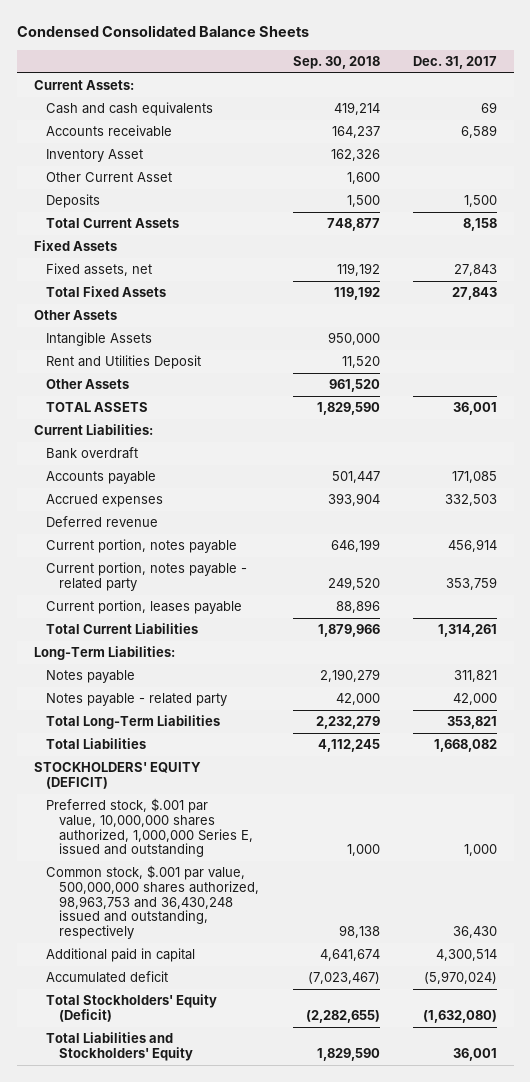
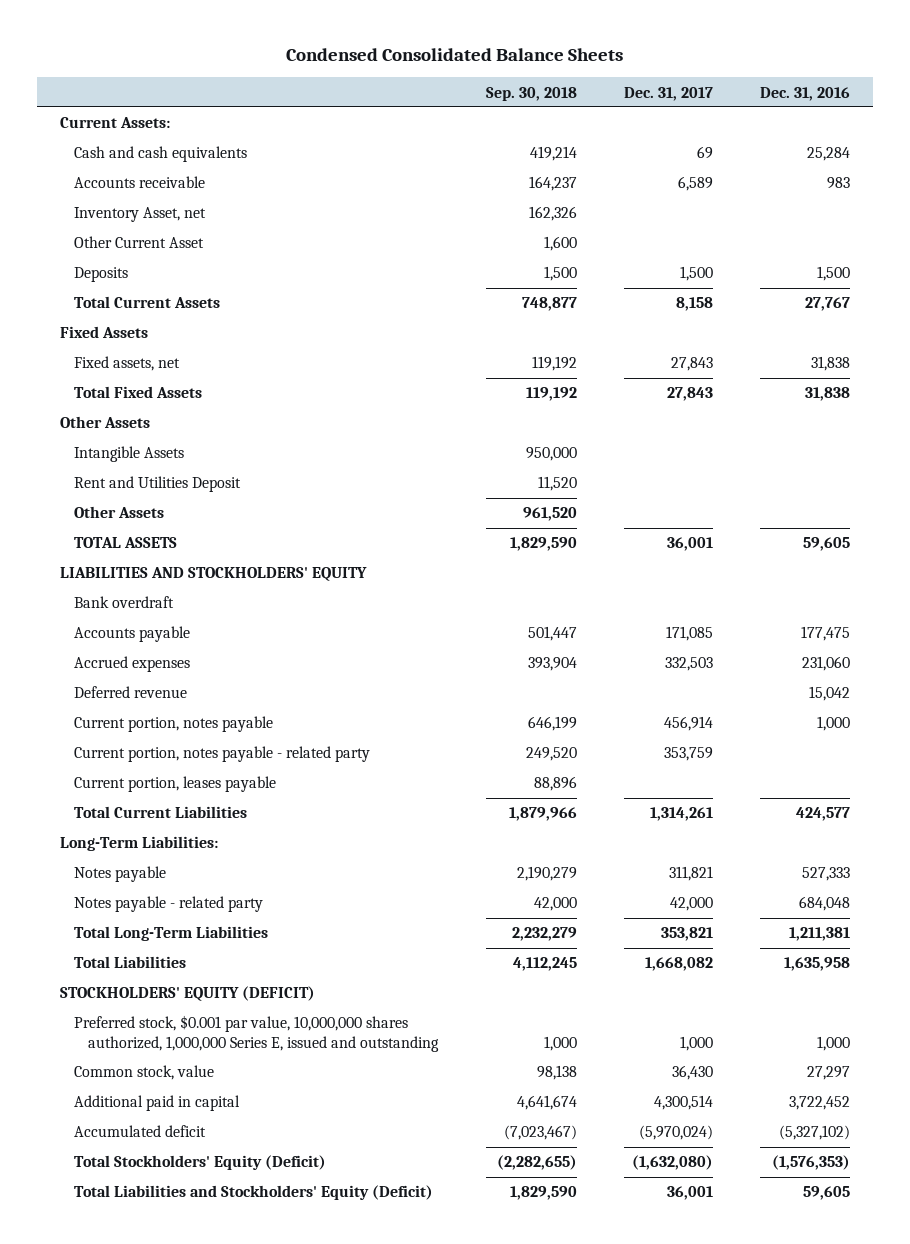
none -> [759,86,850,101] Dec. 31, 2016
[46,149,144,163] Inventory Asset -> [74,207,207,223] Inventory Asset, net
[33,424,153,436] Current Liabilities: -> none
none -> [60,567,368,582] LIABILITIES AND STOCKHOLDERS' EQUITY
[46,798,254,858] Preferred stock, $.001 par value, 10,000,000 shares authorized, 1,000,000 Series E, issued and outstanding -> [74,1015,440,1052] Preferred stock, $0.001 par value, 10,000,000 shares authorized, 1,000,000 Series E, issued and outstanding
[46,865,260,940] Common stock, $.001 par value, 500,000,000 shares authorized, 98,963,753 and 36,430,248 issued and outstanding, respectively -> [74,1065,215,1081] Common stock, value
[46,1032,194,1062] Total Liabilities and Stockholders' Equity -> [74,1185,434,1201] Total Liabilities and Stockholders' Equity (Deficit)

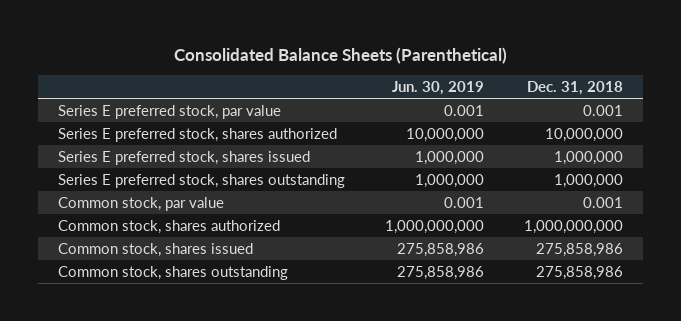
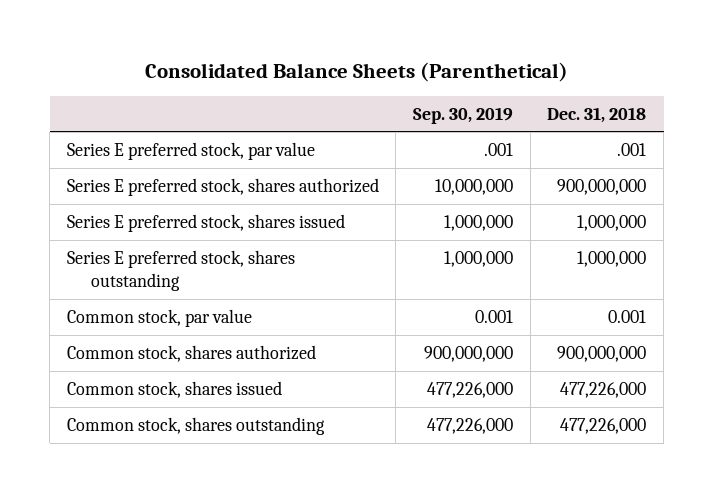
[392,80,485,95] Jun. 30, 2019 -> none
none -> [413,106,514,124] Sep. 30, 2019
[582,104,623,116] 0.001 -> [617,142,647,156] .001
[544,127,623,142] 10,000,000 -> [557,178,647,195] 900,000,000
[523,219,623,234] 1,000,000,000 -> [557,345,647,362] 900,000,000
[535,242,623,257] 275,858,986 -> [560,381,647,398] 477,226,000
[535,265,623,280] 275,858,986 -> [560,417,647,434] 477,226,000

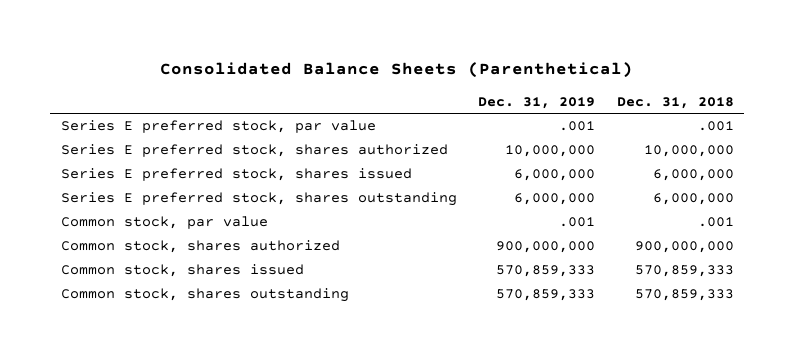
[413,106,514,124] Sep. 30, 2019 -> none
none -> [478,96,596,109] Dec. 31, 2019
[557,178,647,195] 900,000,000 -> [643,145,734,158] 10,000,000
[577,214,647,231] 1,000,000 -> [652,169,734,182] 6,000,000
[577,250,647,267] 1,000,000 -> [652,193,734,206] 6,000,000
[608,309,647,323] 0.001 -> [697,217,734,228] .001
[560,381,647,398] 477,226,000 -> [634,265,734,278] 570,859,333
[560,417,647,434] 477,226,000 -> [634,289,734,302] 570,859,333

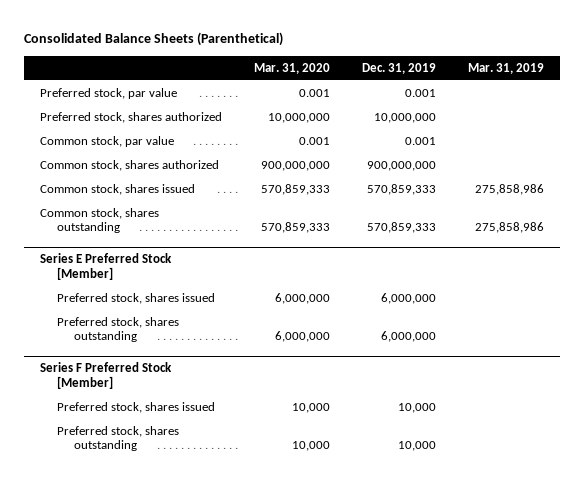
[616,96,734,109] Dec. 31, 2018 -> none
none -> [254,62,331,74] Mar. 31, 2020
none -> [468,62,545,74] Mar. 31, 2019
[61,168,413,182] Series E preferred stock, shares issued -> none
[61,192,458,207] Series E preferred stock, shares outstanding -> none
[61,120,377,134] Series E preferred stock, par value -> [40,88,178,100] Preferred stock, par value
[559,121,596,132] .001 -> [405,89,437,98] 0.001
[61,144,449,158] Series E preferred stock, shares authorized -> [40,112,223,124] Preferred stock, shares authorized
[559,217,596,228] .001 -> [405,137,437,146] 0.001
none -> [40,253,173,280] Series E Preferred Stock [Member]
none -> [57,293,216,305] Preferred stock, shares issued
none -> [57,317,180,343] Preferred stock, shares outstanding
none -> [40,362,173,389] Series F Preferred Stock [Member]
none -> [57,402,216,414] Preferred stock, shares issued
none -> [57,426,180,452] Preferred stock, shares outstanding

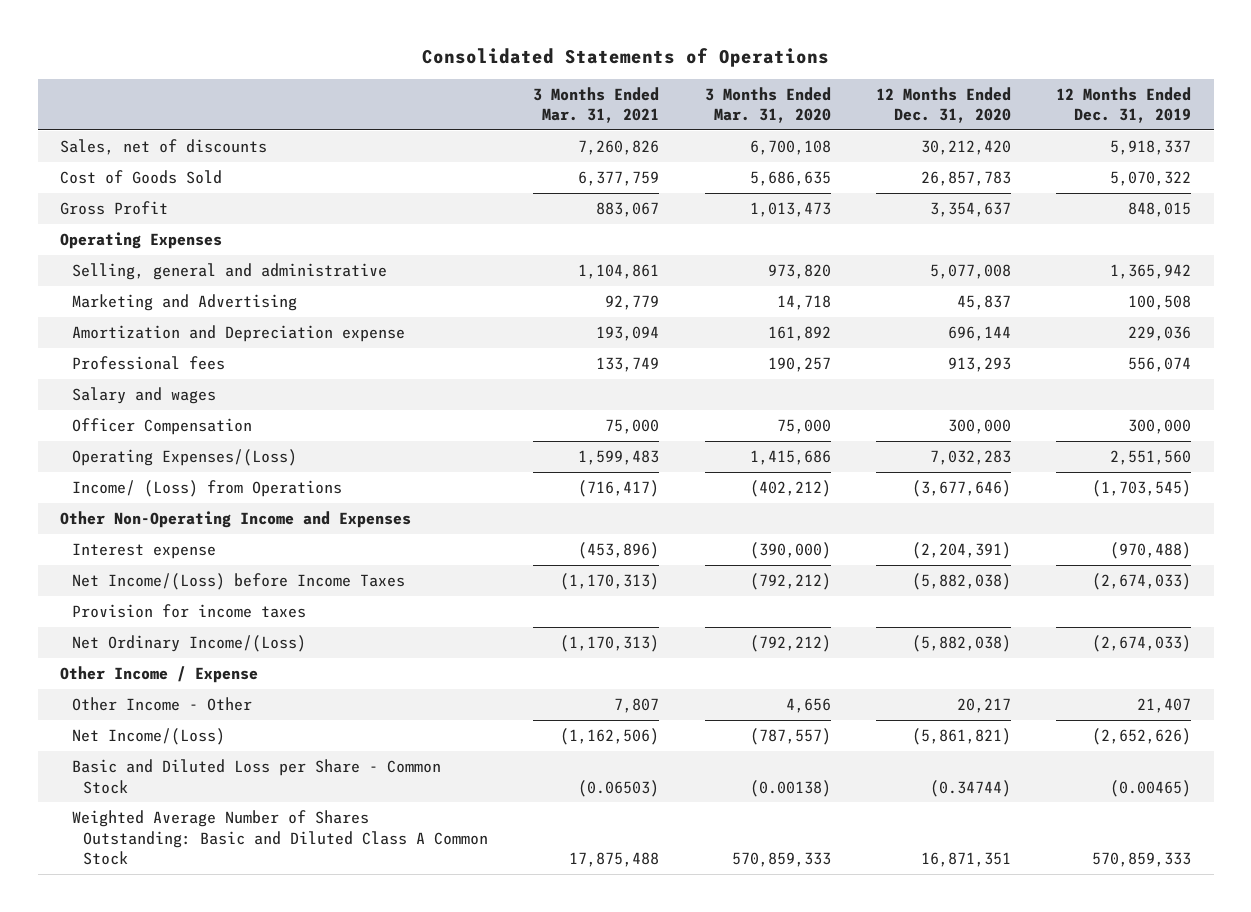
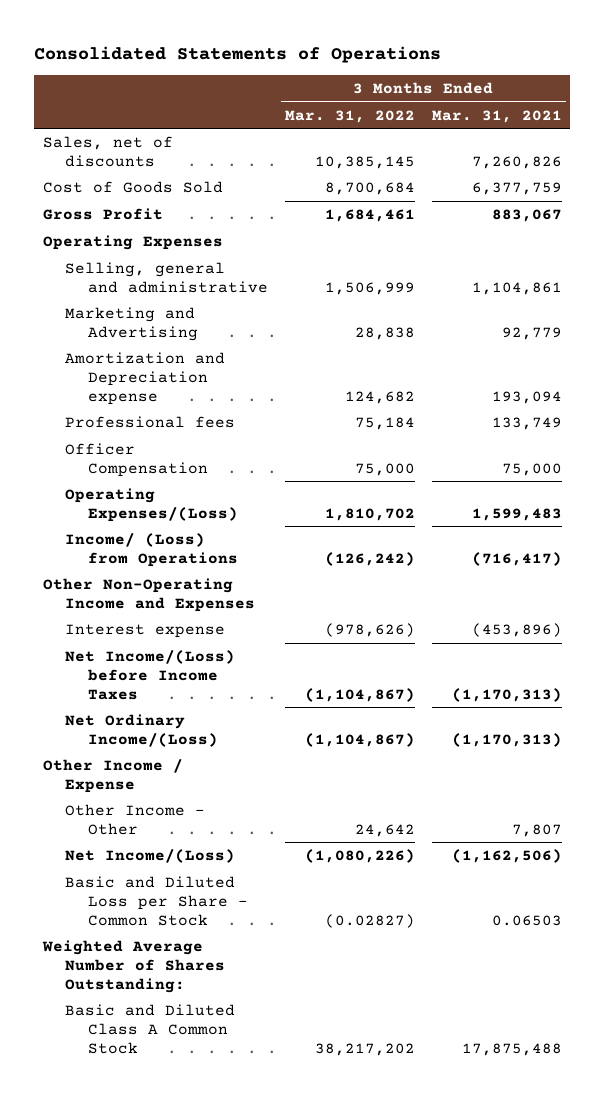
[704,86,831,124] 3 Months Ended Mar. 31, 2020 -> none
[875,86,1011,124] 12 Months Ended Dec. 31, 2020 -> none
[1055,86,1191,124] 12 Months Ended Dec. 31, 2019 -> none
none -> [284,109,415,123] Mar. 31, 2022
[71,386,216,404] Salary and wages -> none
[71,603,306,618] Provision for income taxes -> none
[578,779,660,797] (0.06503) -> [491,914,562,926] 0.06503
none -> [41,939,226,993] Weighted Average Number of Shares Outstanding:
[71,809,489,866] Weighted Average Number of Shares Outstanding: Basic and Diluted Class A Common Stock -> [65,1003,236,1054] Basic and Diluted Class A Common Stock

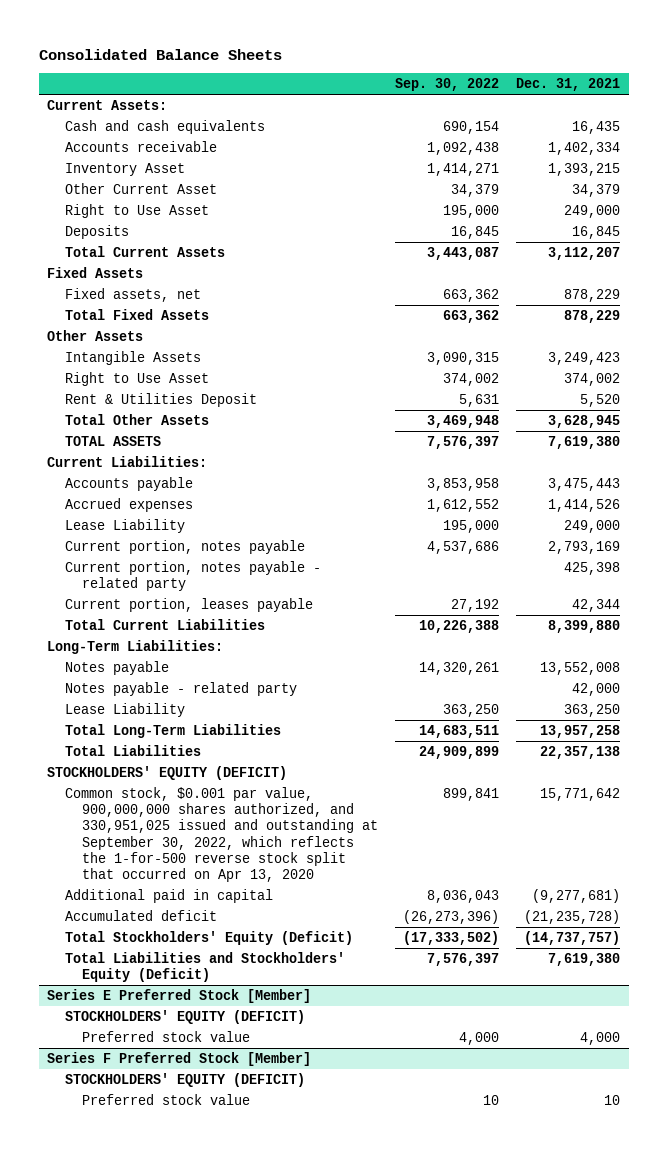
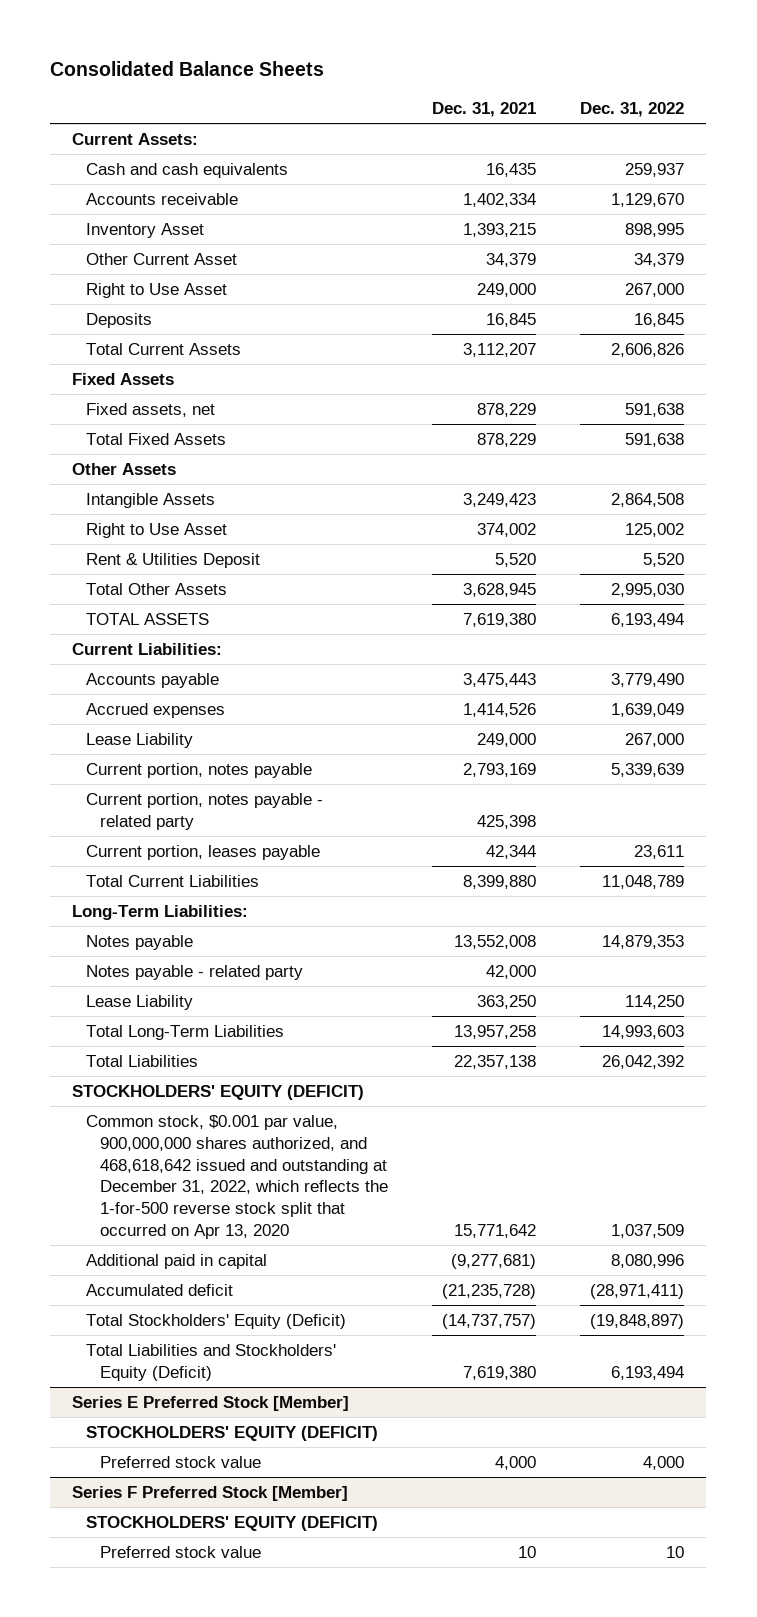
[395,78,500,92] Sep. 30, 2022 -> none
none -> [580,101,685,117] Dec. 31, 2022
[64,787,379,883] Common stock, $0.001 par value, 900,000,000 shares authorized, and 330,951,025 issued and outstanding at September 30, 2022, which reflects the 1-for-500 reverse stock split that occurred on Apr 13, 2020 -> [86,1114,389,1239] Common stock, $0.001 par value, 900,000,000 shares authorized, and 468,618,642 issued and outstanding at December 31, 2022, which reflects the 1-for-500 reverse stock split that occurred on Apr 13, 2020

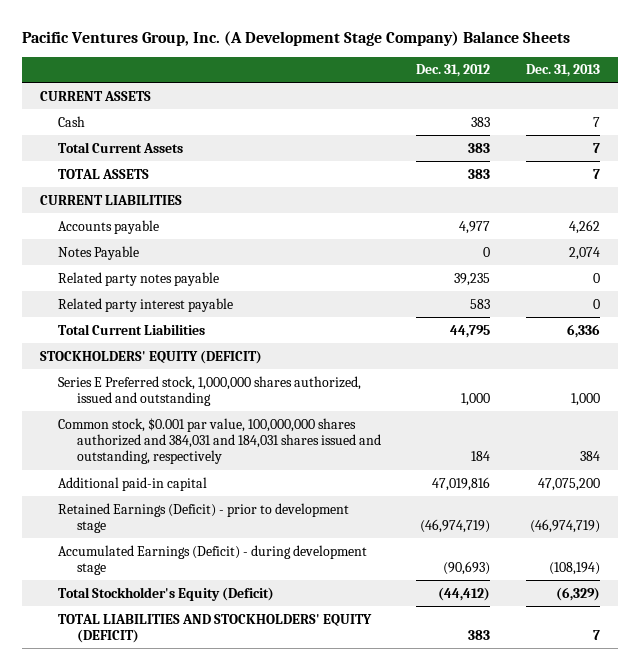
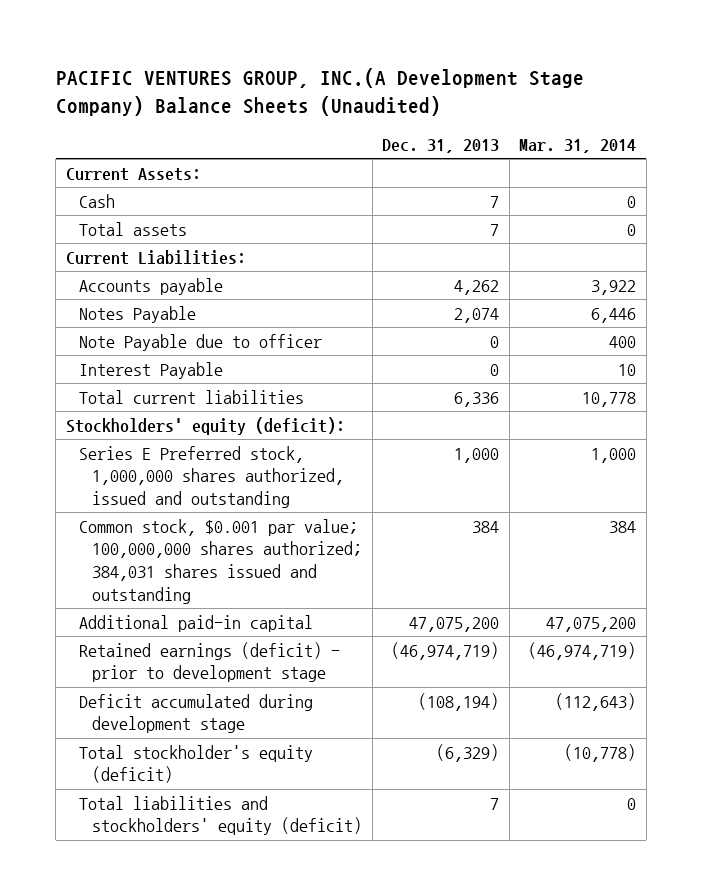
[21,30,570,46] Pacific Ventures Group, Inc. (A Development Stage Company) Balance Sheets -> [55,68,584,117] PACIFIC VENTURES GROUP, INC.(A Development Stage Company) Balance Sheets (Unaudited)
[416,64,491,78] Dec. 31, 2012 -> none
none -> [519,139,637,154] Mar. 31, 2014
[39,90,151,101] CURRENT ASSETS -> [65,167,201,181] Current Assets:
[58,141,184,153] Total Current Assets -> none
[58,168,150,179] TOTAL ASSETS -> [79,221,188,236] Total assets
[39,194,182,205] CURRENT LIABILITIES -> [65,249,246,265] Current Liabilities:
[58,271,220,286] Related party notes payable -> [79,333,323,351] Note Payable due to officer
[58,297,234,312] Related party interest payable -> [79,361,224,379] Interest Payable
[58,323,206,335] Total Current Liabilities -> [79,389,305,404] Total current liabilities
[39,349,262,364] STOCKHOLDERS' EQUITY (DEFICIT) -> [65,416,345,435] Stockholders' equity (deficit):
[58,417,381,465] Common stock, $0.001 par value, 100,000,000 shares authorized and 384,031 and 184,031 shares issued and outstanding, respectively -> [79,518,363,604] Common stock, $0.001 par value; 100,000,000 shares authorized; 384,031 shares issued and outstanding
[58,502,350,533] Retained Earnings (Deficit) - prior to development stage -> [79,641,341,683] Retained earnings (deficit) - prior to development stage
[58,544,368,575] Accumulated Earnings (Deficit) - during development stage -> [79,693,314,734] Deficit accumulated during development stage
[58,586,275,601] Total Stockholder's Equity (Deficit) -> [79,744,314,784] Total stockholder's equity (deficit)
[58,613,373,643] TOTAL LIABILITIES AND STOCKHOLDERS' EQUITY (DEFICIT) -> [79,795,363,836] Total liabilities and stockholders' equity (deficit)

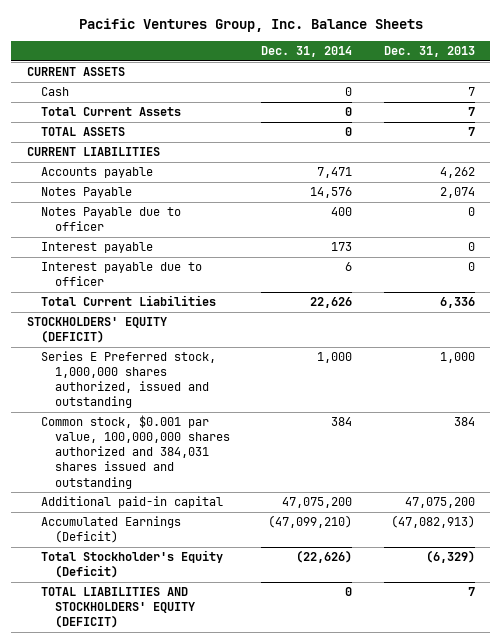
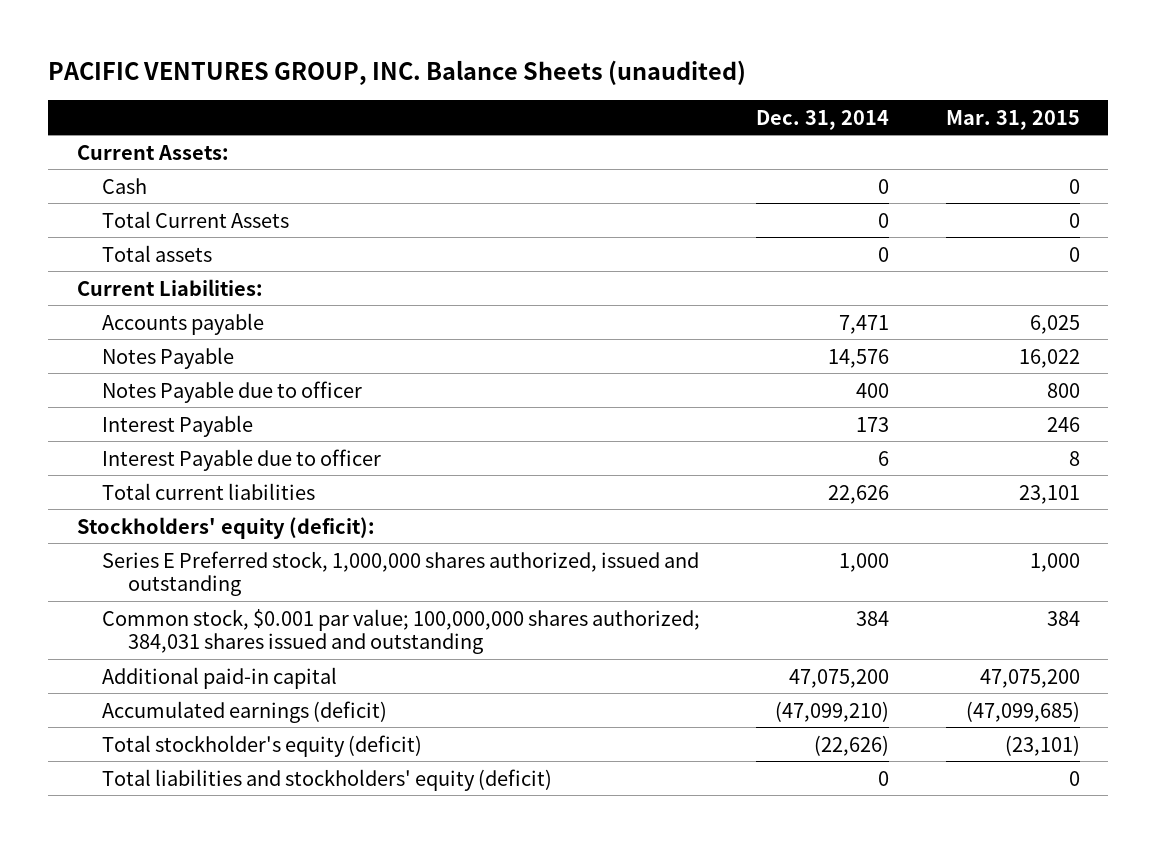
[78,18,423,33] Pacific Ventures Group, Inc. Balance Sheets -> [48,59,747,85] PACIFIC VENTURES GROUP, INC. Balance Sheets (unaudited)
[383,46,475,58] Dec. 31, 2013 -> none
none -> [945,109,1080,130] Mar. 31, 2015
[26,67,125,77] CURRENT ASSETS -> [76,144,229,160] Current Assets:
[40,127,125,137] TOTAL ASSETS -> [102,244,213,262] Total assets
[26,147,160,157] CURRENT LIABILITIES -> [76,278,263,296] Current Liabilities:
[40,242,153,254] Interest payable -> none
[40,262,202,287] Interest payable due to officer -> [102,414,254,437] Interest Payable
[345,262,353,272] 6 -> [856,416,890,432] 173
none -> [102,448,382,471] Interest Payable due to officer
[40,295,216,307] Total Current Liabilities -> [102,482,316,500] Total current liabilities
[26,317,167,344] STOCKHOLDERS' EQUITY (DEFICIT) -> [76,516,375,539] Stockholders' equity (deficit):
[40,415,230,489] Common stock, $0.001 par value, 100,000,000 shares authorized and 384,031 shares issued and outstanding -> [102,608,701,655] Common stock, $0.001 par value; 100,000,000 shares authorized; 384,031 shares issued and outstanding
[40,516,181,544] Accumulated Earnings (Deficit) -> [102,700,388,723] Accumulated earnings (deficit)
[40,550,223,579] Total Stockholder's Equity (Deficit) -> [102,734,423,757] Total stockholder's equity (deficit)
[40,587,195,629] TOTAL LIABILITIES AND STOCKHOLDERS' EQUITY (DEFICIT) -> [102,768,553,791] Total liabilities and stockholders' equity (deficit)

